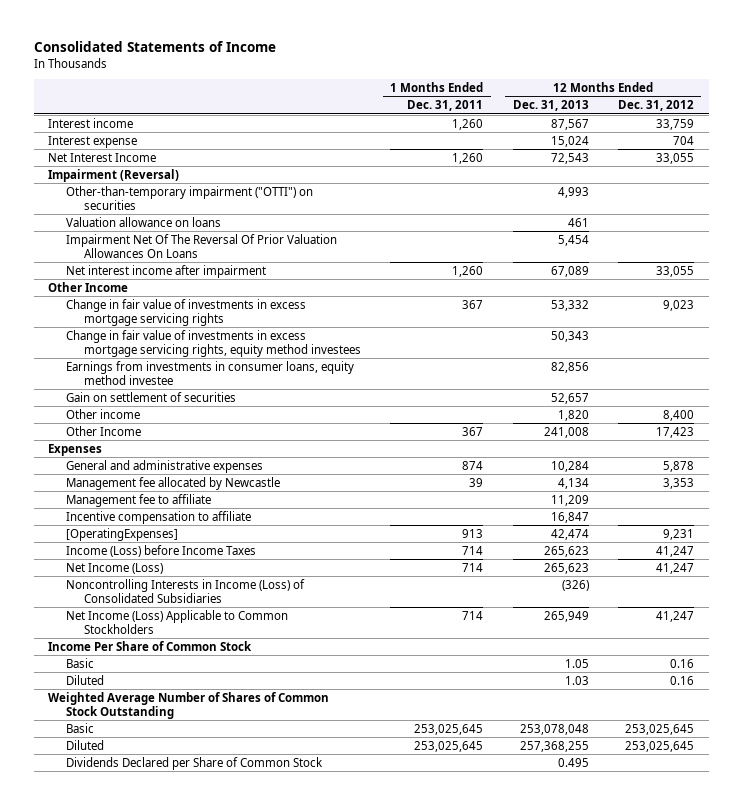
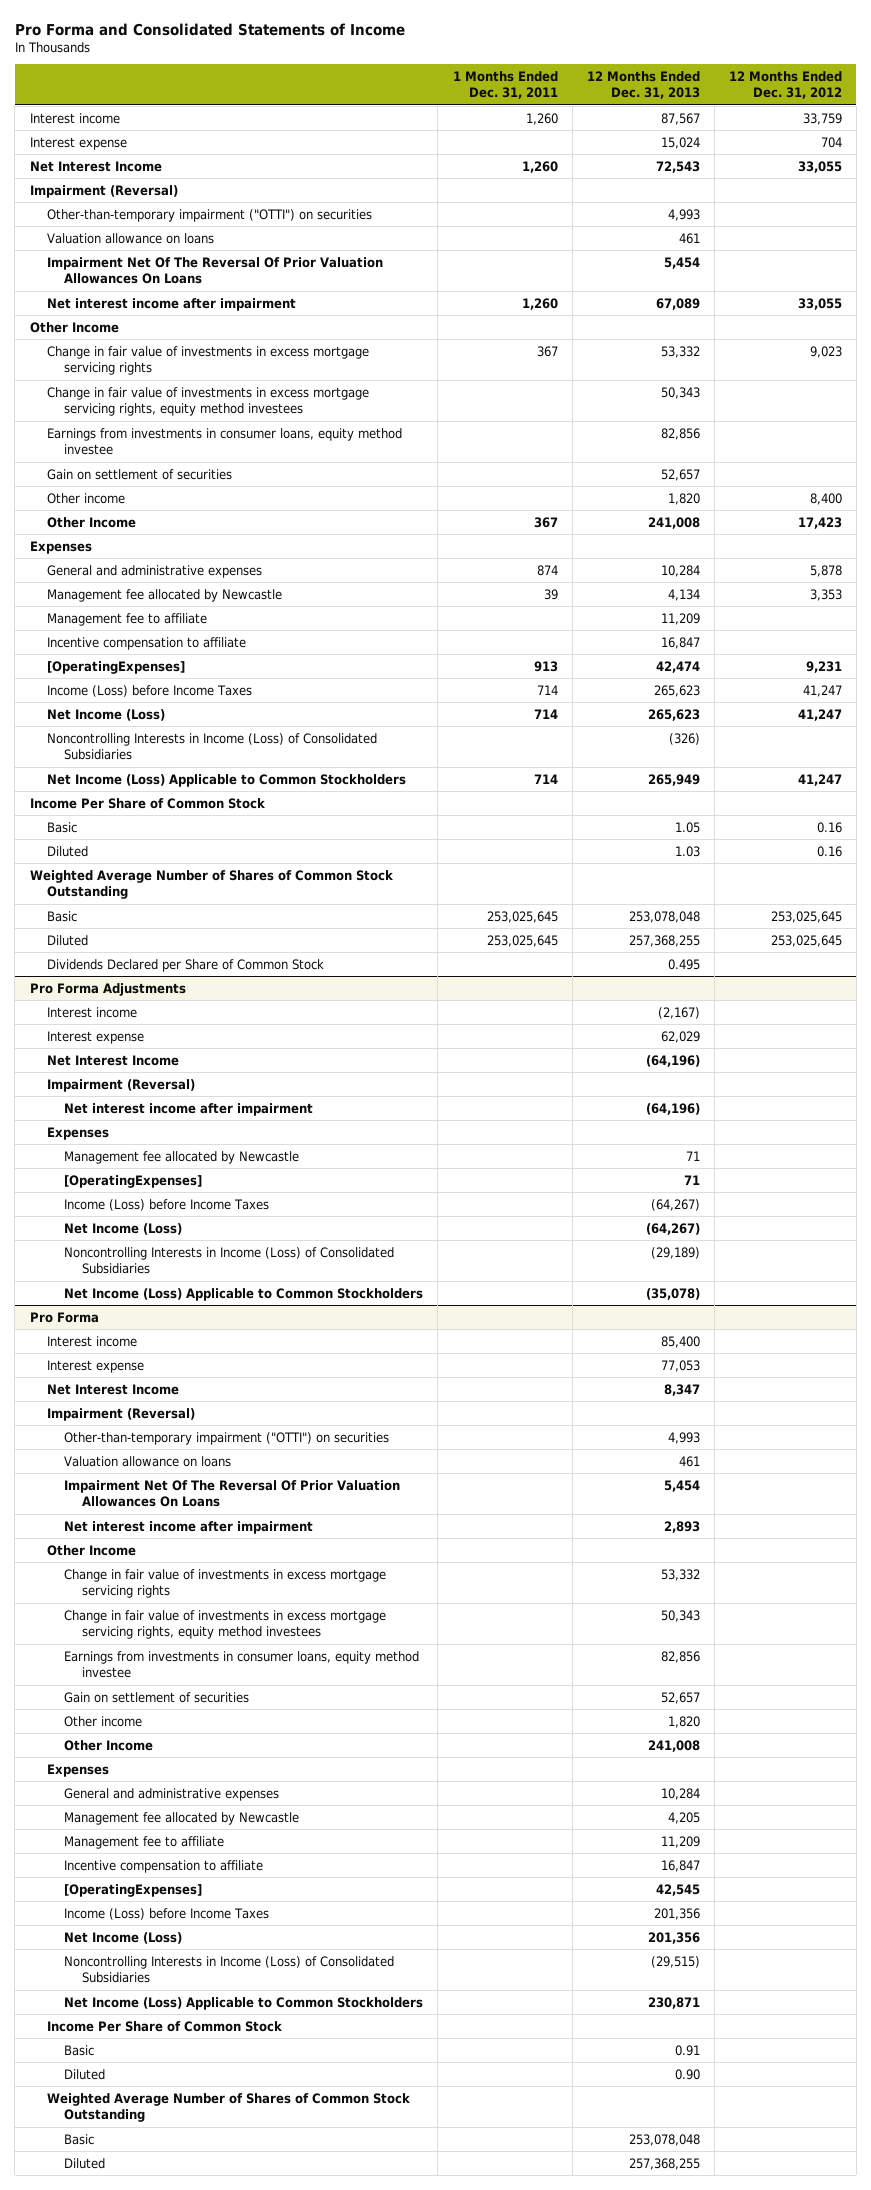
[33,40,276,52] Consolidated Statements of Income -> [14,22,405,36] Pro Forma and Consolidated Statements of Income
none -> [29,982,186,996] Pro Forma Adjustments
none -> [46,1006,137,1018] Interest income
none -> [46,1030,144,1044] Interest expense
none -> [46,1054,179,1066] Net Interest Income
none -> [46,1078,195,1092] Impairment (Reversal)
none -> [64,1102,314,1116] Net interest income after impairment
none -> [46,1126,109,1140] Expenses
none -> [64,1150,300,1164] Management fee allocated by Newcastle
none -> [64,1174,203,1188] [OperatingExpenses]
none -> [64,1198,270,1211] Income (Loss) before Income Taxes
none -> [64,1222,183,1235] Net Income (Loss)
none -> [64,1246,395,1275] Noncontrolling Interests in Income (Loss) of Consolidated Subsidiaries
none -> [64,1287,424,1301] Net Income (Loss) Applicable to Common Stockholders
none -> [29,1311,99,1323] Pro Forma
none -> [46,1335,137,1347] Interest income
none -> [46,1359,144,1373] Interest expense
none -> [46,1383,179,1395] Net Interest Income
none -> [46,1407,195,1421] Impairment (Reversal)
none -> [64,1431,390,1445] Other-than-temporary impairment ("OTTI") on securities
none -> [64,1455,232,1467] Valuation allowance on loans
none -> [64,1479,401,1508] Impairment Net Of The Reversal Of Prior Valuation Allowances On Loans
none -> [64,1520,314,1534] Net interest income after impairment
none -> [46,1544,136,1556] Other Income
none -> [64,1568,387,1599] Change in fair value of investments in excess mortgage servicing rights
none -> [64,1609,387,1640] Change in fair value of investments in excess mortgage servicing rights, equity method investees
none -> [64,1650,420,1679] Earnings from investments in consumer loans, equity method investee
none -> [64,1691,250,1703] Gain on settlement of securities
none -> [64,1715,143,1727] Other income
none -> [64,1739,154,1751] Other Income
none -> [46,1763,109,1777] Expenses
none -> [64,1787,280,1801] General and administrative expenses
none -> [64,1811,300,1825] Management fee allocated by Newcastle
none -> [64,1835,225,1849] Management fee to affiliate
none -> [64,1859,264,1873] Incentive compensation to affiliate
none -> [64,1883,203,1897] [OperatingExpenses]
none -> [64,1907,270,1920] Income (Loss) before Income Taxes
none -> [64,1931,183,1944] Net Income (Loss)
none -> [64,1955,395,1984] Noncontrolling Interests in Income (Loss) of Consolidated Subsidiaries
none -> [64,1996,424,2010] Net Income (Loss) Applicable to Common Stockholders
none -> [46,2020,282,2032] Income Per Share of Common Stock
none -> [64,2044,95,2056] Basic
none -> [64,2068,106,2080] Diluted
none -> [46,2092,410,2123] Weighted Average Number of Shares of Common Stock Outstanding
none -> [64,2133,95,2145] Basic
none -> [64,2157,106,2169] Diluted

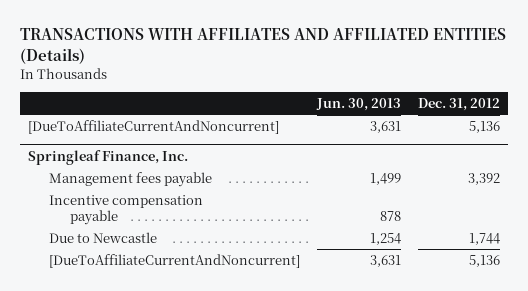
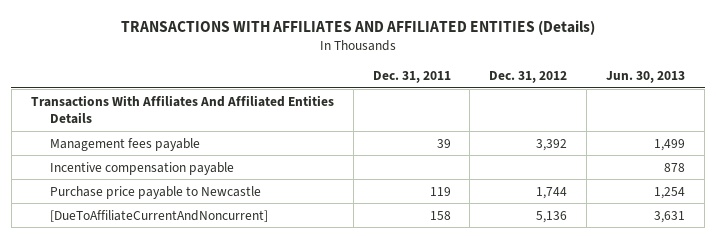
none -> [372,71,451,84] Dec. 31, 2011
[28,120,280,135] [DueToAffiliateCurrentAndNoncurrent] -> none
[28,149,189,165] Springleaf Finance, Inc. -> none
none -> [30,94,334,124] Transactions With Affiliates And Affiliated Entities Details
[49,232,158,244] Due to Newcastle -> [49,185,261,199] Purchase price payable to Newcastle

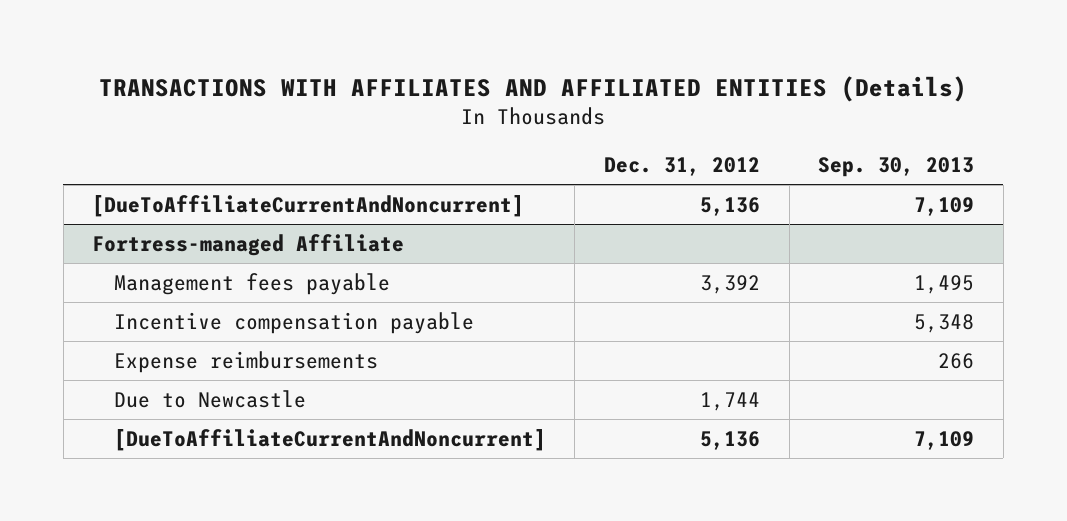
[372,71,451,84] Dec. 31, 2011 -> none
[606,71,686,84] Jun. 30, 2013 -> none
none -> [818,157,975,178] Sep. 30, 2013
[30,94,334,124] Transactions With Affiliates And Affiliated Entities Details -> none
none -> [92,194,525,217] [DueToAffiliateCurrentAndNoncurrent]
none -> [92,233,405,256] Fortress-managed Affiliate
none -> [113,350,378,373] Expense reimbursements
[49,185,261,199] Purchase price payable to Newcastle -> [113,389,306,408] Due to Newcastle

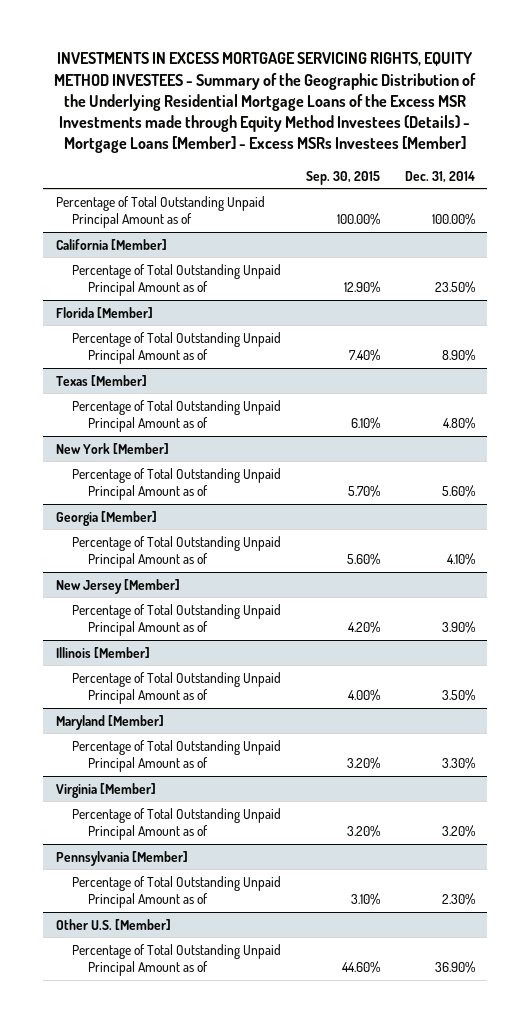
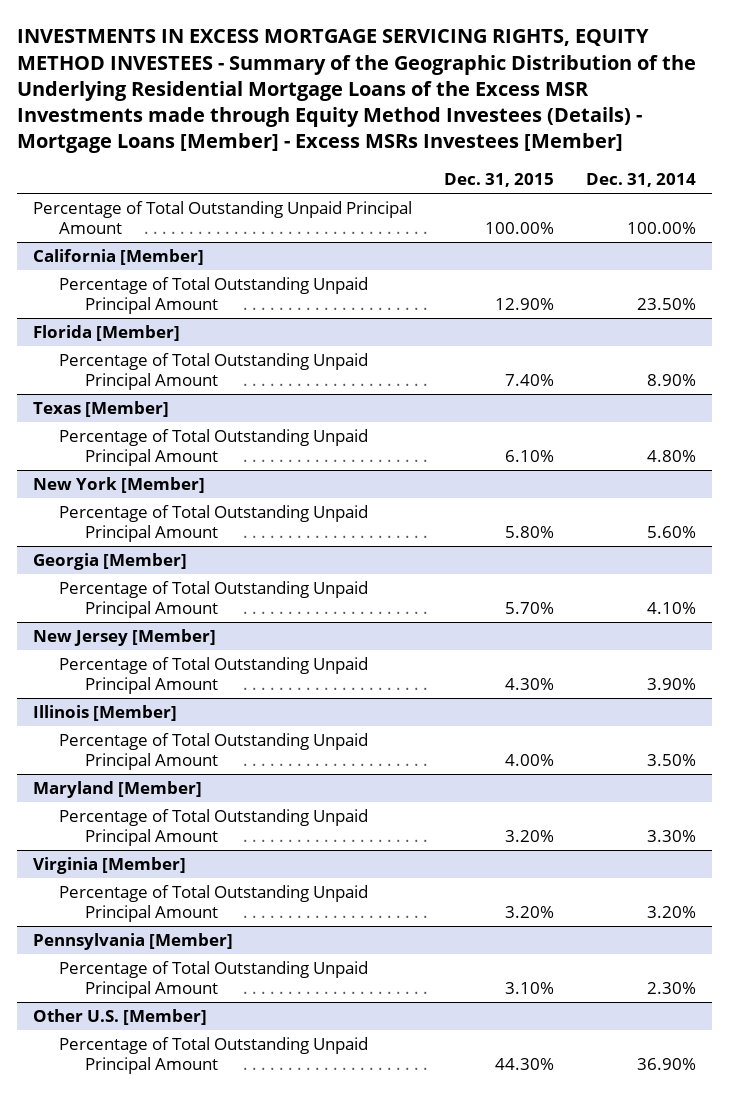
[305,170,380,185] Sep. 30, 2015 -> none
none -> [443,173,554,188] Dec. 31, 2015
[55,195,265,228] Percentage of Total Outstanding Unpaid Principal Amount as of -> [33,200,413,235] Percentage of Total Outstanding Unpaid Principal Amount
[71,263,281,296] Percentage of Total Outstanding Unpaid Principal Amount as of -> [58,276,368,315] Percentage of Total Outstanding Unpaid Principal Amount
[71,331,281,364] Percentage of Total Outstanding Unpaid Principal Amount as of -> [58,352,368,391] Percentage of Total Outstanding Unpaid Principal Amount
[71,399,281,432] Percentage of Total Outstanding Unpaid Principal Amount as of -> [58,428,368,467] Percentage of Total Outstanding Unpaid Principal Amount
[71,467,281,500] Percentage of Total Outstanding Unpaid Principal Amount as of -> [58,504,368,543] Percentage of Total Outstanding Unpaid Principal Amount
[71,535,281,568] Percentage of Total Outstanding Unpaid Principal Amount as of -> [58,580,368,619] Percentage of Total Outstanding Unpaid Principal Amount
[71,603,281,636] Percentage of Total Outstanding Unpaid Principal Amount as of -> [58,656,368,695] Percentage of Total Outstanding Unpaid Principal Amount
[71,671,281,704] Percentage of Total Outstanding Unpaid Principal Amount as of -> [58,732,368,771] Percentage of Total Outstanding Unpaid Principal Amount
[71,739,281,772] Percentage of Total Outstanding Unpaid Principal Amount as of -> [58,808,368,847] Percentage of Total Outstanding Unpaid Principal Amount
[71,807,281,840] Percentage of Total Outstanding Unpaid Principal Amount as of -> [58,884,368,923] Percentage of Total Outstanding Unpaid Principal Amount
[71,875,281,908] Percentage of Total Outstanding Unpaid Principal Amount as of -> [58,960,368,999] Percentage of Total Outstanding Unpaid Principal Amount
[71,943,281,976] Percentage of Total Outstanding Unpaid Principal Amount as of -> [58,1036,368,1075] Percentage of Total Outstanding Unpaid Principal Amount

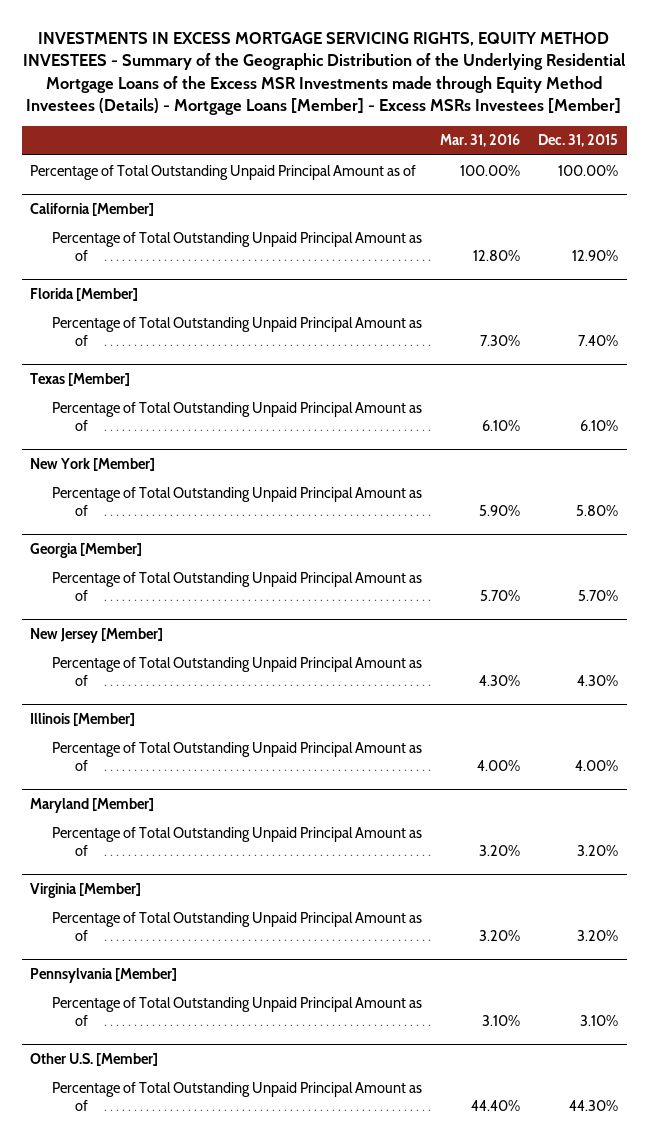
[585,173,696,188] Dec. 31, 2014 -> none
none -> [440,134,521,148] Mar. 31, 2016
[33,200,413,235] Percentage of Total Outstanding Unpaid Principal Amount -> [30,164,417,180] Percentage of Total Outstanding Unpaid Principal Amount as of
[58,276,368,315] Percentage of Total Outstanding Unpaid Principal Amount -> [52,231,423,261] Percentage of Total Outstanding Unpaid Principal Amount as of
[58,352,368,391] Percentage of Total Outstanding Unpaid Principal Amount -> [52,316,423,346] Percentage of Total Outstanding Unpaid Principal Amount as of
[58,428,368,467] Percentage of Total Outstanding Unpaid Principal Amount -> [52,401,423,431] Percentage of Total Outstanding Unpaid Principal Amount as of
[58,504,368,543] Percentage of Total Outstanding Unpaid Principal Amount -> [52,486,423,516] Percentage of Total Outstanding Unpaid Principal Amount as of
[58,580,368,619] Percentage of Total Outstanding Unpaid Principal Amount -> [52,571,423,601] Percentage of Total Outstanding Unpaid Principal Amount as of
[58,656,368,695] Percentage of Total Outstanding Unpaid Principal Amount -> [52,656,423,686] Percentage of Total Outstanding Unpaid Principal Amount as of
[58,732,368,771] Percentage of Total Outstanding Unpaid Principal Amount -> [52,741,423,771] Percentage of Total Outstanding Unpaid Principal Amount as of
[58,808,368,847] Percentage of Total Outstanding Unpaid Principal Amount -> [52,826,423,856] Percentage of Total Outstanding Unpaid Principal Amount as of
[58,884,368,923] Percentage of Total Outstanding Unpaid Principal Amount -> [52,911,423,941] Percentage of Total Outstanding Unpaid Principal Amount as of
[58,960,368,999] Percentage of Total Outstanding Unpaid Principal Amount -> [52,996,423,1026] Percentage of Total Outstanding Unpaid Principal Amount as of
[58,1036,368,1075] Percentage of Total Outstanding Unpaid Principal Amount -> [52,1081,423,1111] Percentage of Total Outstanding Unpaid Principal Amount as of

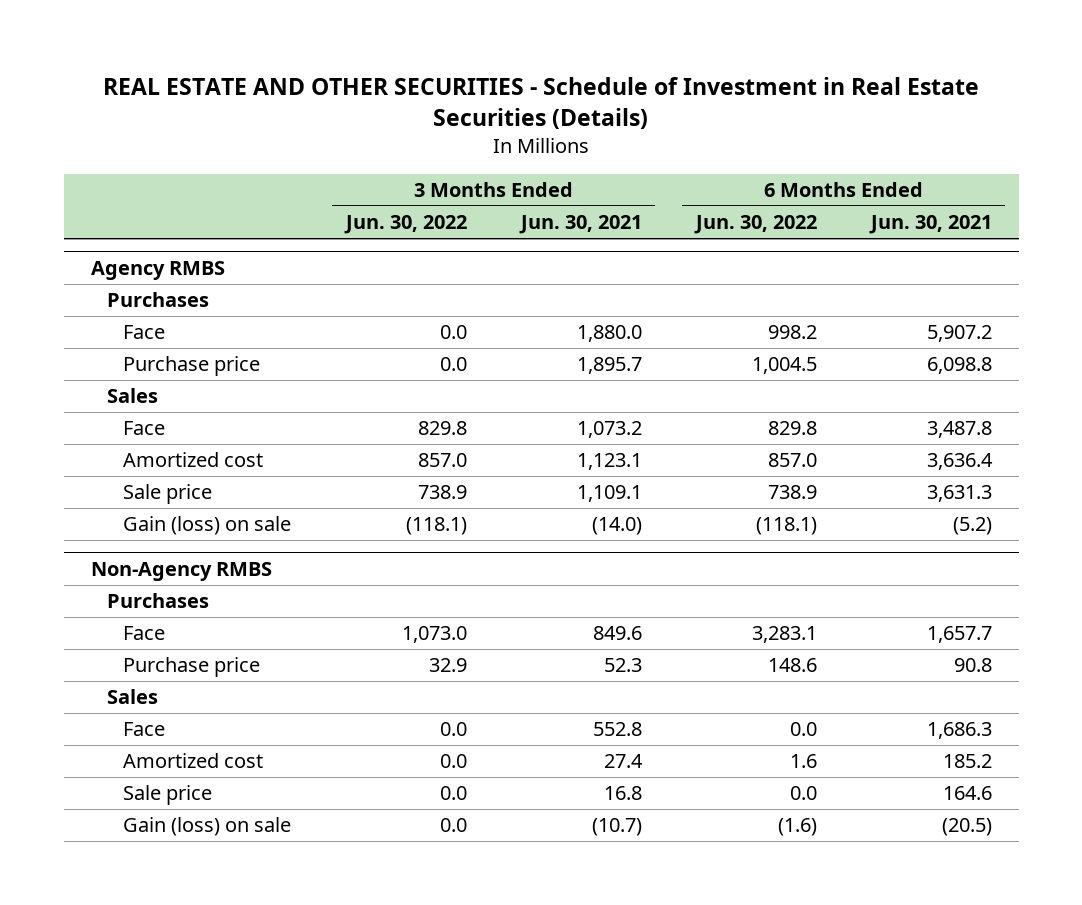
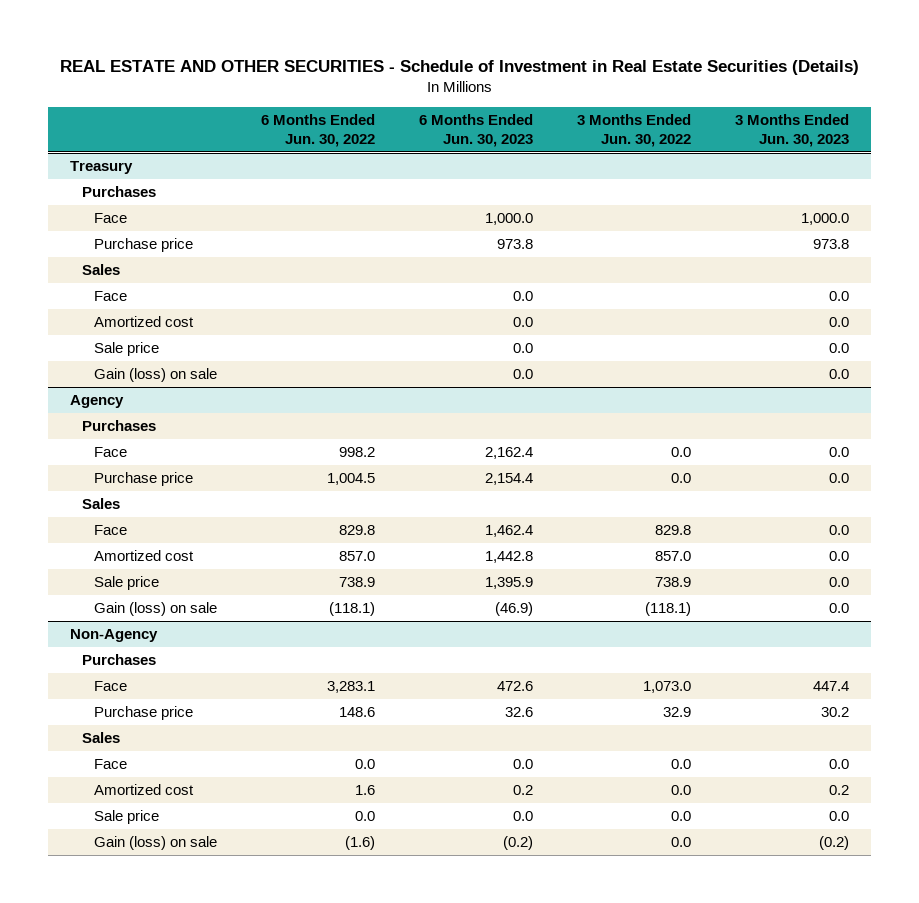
[518,215,642,235] Jun. 30, 2021 -> none
[868,215,992,235] Jun. 30, 2021 -> none
none -> [419,114,534,148] 6 Months Ended Jun. 30, 2023
none -> [735,114,850,148] 3 Months Ended Jun. 30, 2023
[90,261,225,281] Agency RMBS -> none
none -> [70,161,134,175] Treasury
none -> [93,213,127,224] Face
none -> [93,238,193,253] Purchase price
none -> [82,264,121,276] Sales
none -> [93,291,127,302] Face
none -> [93,316,194,328] Amortized cost
none -> [93,342,159,357] Sale price
none -> [93,368,217,383] Gain (loss) on sale
none -> [70,395,125,409] Agency
none -> [82,420,157,432] Purchases
[90,562,272,582] Non-Agency RMBS -> [70,629,159,643] Non-Agency

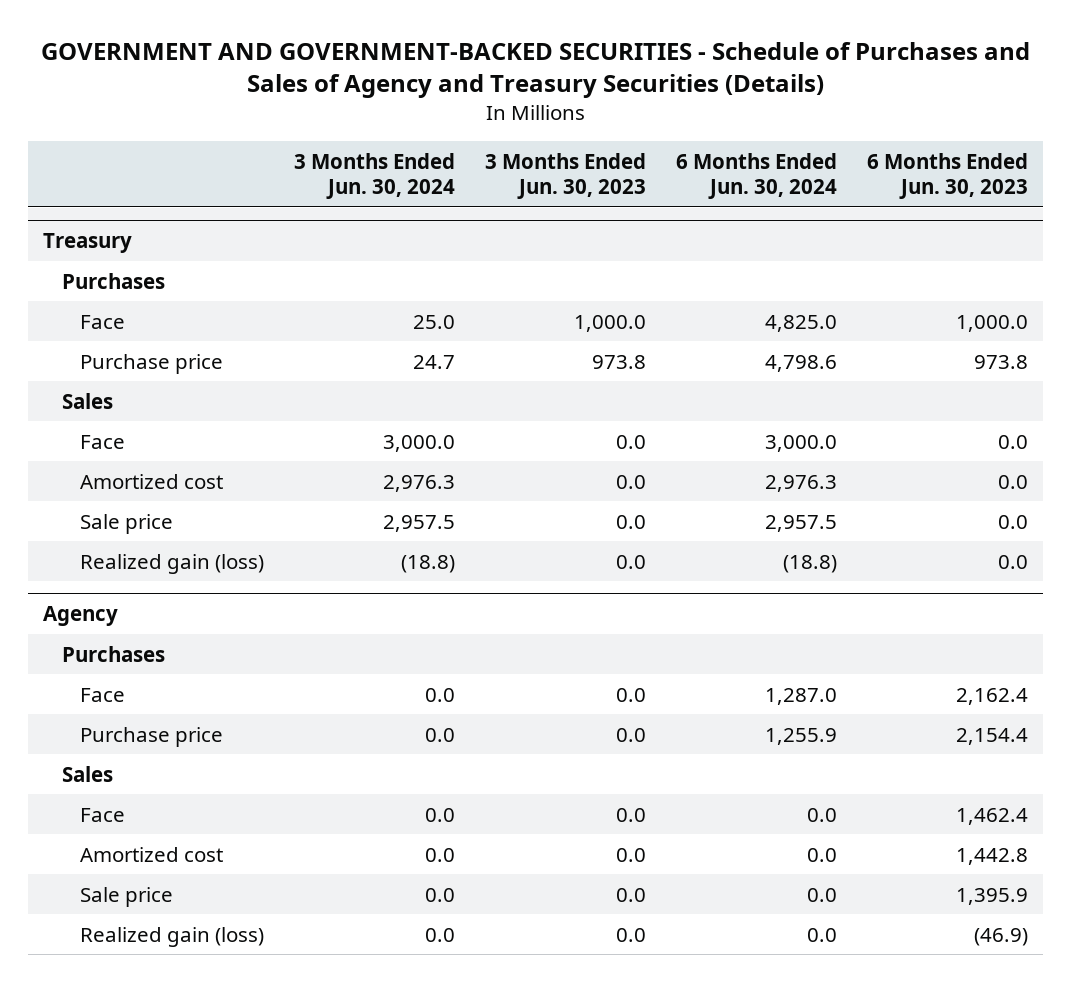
[59,59,859,75] REAL ESTATE AND OTHER SECURITIES - Schedule of Investment in Real Estate Securities (Details) -> [40,42,1030,99] GOVERNMENT AND GOVERNMENT-BACKED SECURITIES - Schedule of Purchases and Sales of Agency and Treasury Securities (Details)
[260,114,375,148] 6 Months Ended Jun. 30, 2022 -> none
[577,114,692,148] 3 Months Ended Jun. 30, 2022 -> none
none -> [294,152,456,200] 3 Months Ended Jun. 30, 2024
none -> [676,152,838,200] 6 Months Ended Jun. 30, 2024
[93,368,217,383] Gain (loss) on sale -> [80,553,265,574] Realized gain (loss)
[70,629,159,643] Non-Agency -> none
[82,654,157,666] Purchases -> none
[93,681,127,692] Face -> none
[93,706,193,721] Purchase price -> none
[82,732,121,744] Sales -> none
[93,759,127,770] Face -> none
[93,784,194,796] Amortized cost -> none
[93,810,159,825] Sale price -> none
[93,836,217,851] Gain (loss) on sale -> none
[93,602,217,617] Gain (loss) on sale -> [80,926,265,947] Realized gain (loss)

